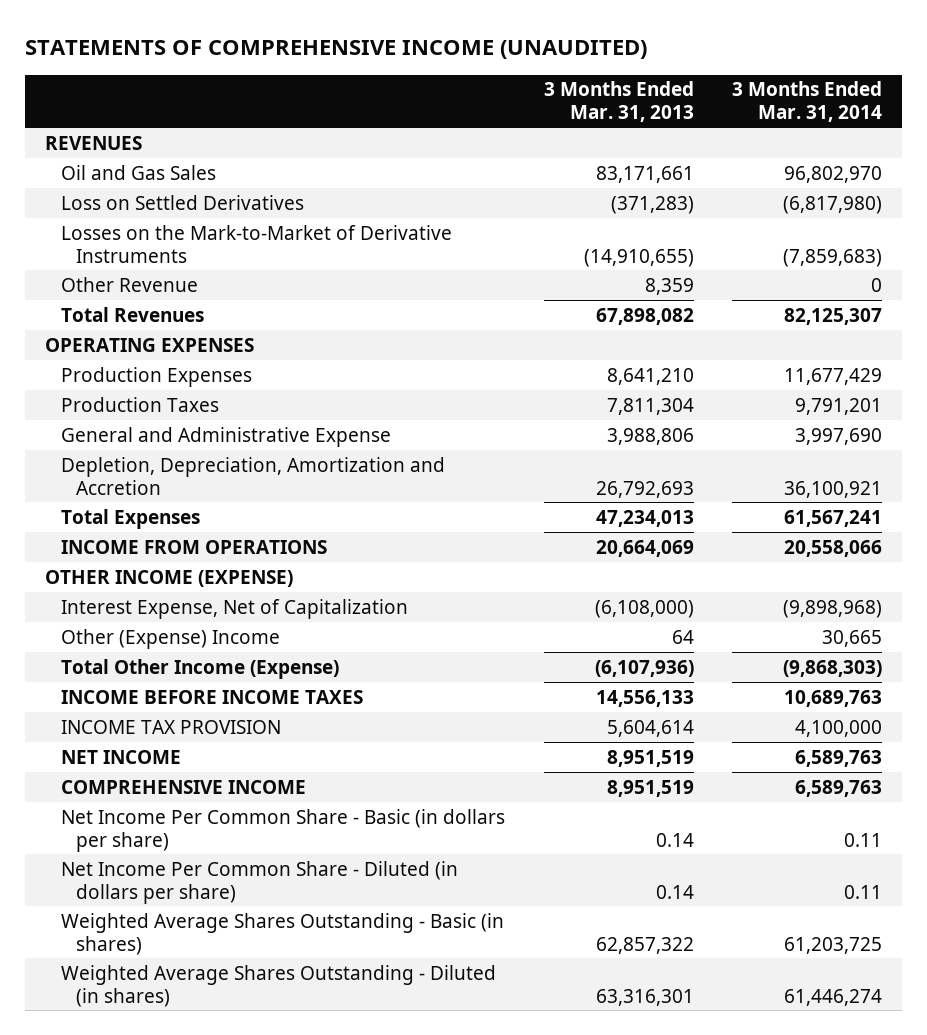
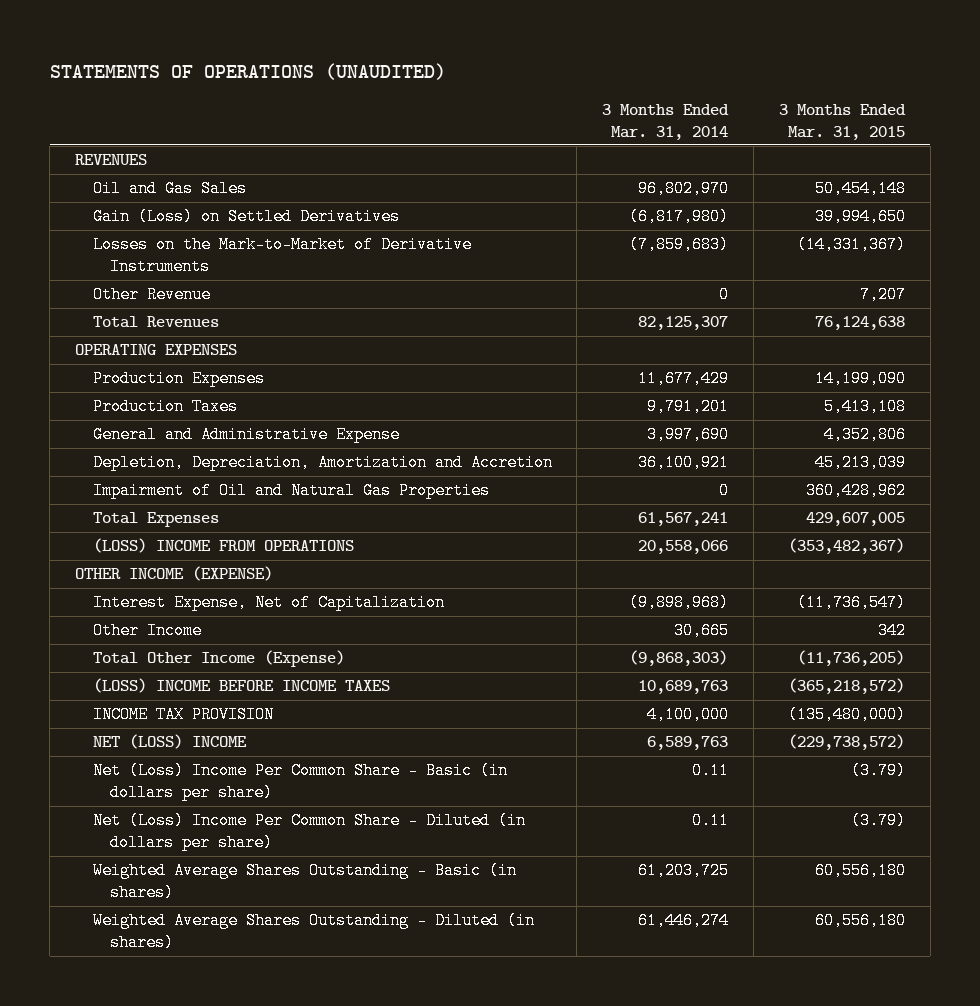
[25,40,648,60] STATEMENTS OF COMPREHENSIVE INCOME (UNAUDITED) -> [49,62,446,80] STATEMENTS OF OPERATIONS (UNAUDITED)
[543,81,694,123] 3 Months Ended Mar. 31, 2013 -> none
none -> [778,103,906,140] 3 Months Ended Mar. 31, 2015
[60,194,304,210] Loss on Settled Derivatives -> [92,208,400,226] Gain (Loss) on Settled Derivatives
none -> [92,482,490,500] Impairment of Oil and Natural Gas Properties
[60,539,327,554] INCOME FROM OPERATIONS -> [92,538,354,554] (LOSS) INCOME FROM OPERATIONS
[60,628,280,649] Other (Expense) Income -> [92,622,202,640] Other Income
[60,689,363,704] INCOME BEFORE INCOME TAXES -> [92,678,390,694] (LOSS) INCOME BEFORE INCOME TAXES
[60,779,306,794] COMPREHENSIVE INCOME -> none
[60,749,181,764] NET INCOME -> [92,734,247,750] NET (LOSS) INCOME
[60,808,505,852] Net Income Per Common Share - Basic (in dollars per share) -> [92,762,508,802] Net (Loss) Income Per Common Share - Basic (in dollars per share)
[60,860,458,904] Net Income Per Common Share - Diluted (in dollars per share) -> [92,812,526,852] Net (Loss) Income Per Common Share - Diluted (in dollars per share)

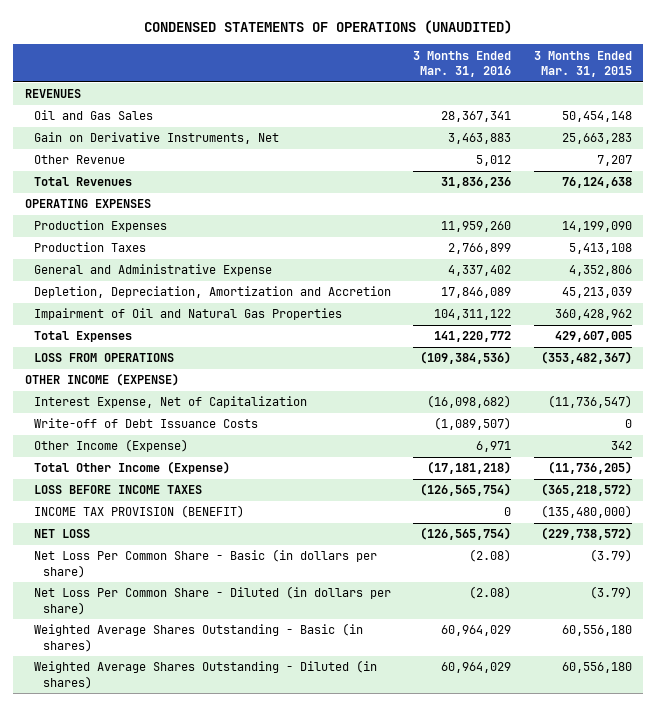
[49,62,446,80] STATEMENTS OF OPERATIONS (UNAUDITED) -> [144,20,513,35] CONDENSED STATEMENTS OF OPERATIONS (UNAUDITED)
[602,103,730,140] 3 Months Ended Mar. 31, 2014 -> none
none -> [413,50,512,77] 3 Months Ended Mar. 31, 2016
[92,208,400,226] Gain (Loss) on Settled Derivatives -> none
[92,236,472,276] Losses on the Mark-to-Market of Derivative Instruments -> none
none -> [33,132,279,145] Gain on Derivative Instruments, Net
[92,538,354,554] (LOSS) INCOME FROM OPERATIONS -> [33,353,174,363] LOSS FROM OPERATIONS
none -> [33,418,258,429] Write-off of Debt Issuance Costs
[92,622,202,640] Other Income -> [33,439,188,453] Other Income (Expense)
[92,678,390,694] (LOSS) INCOME BEFORE INCOME TAXES -> [33,485,202,495] LOSS BEFORE INCOME TAXES
[92,706,274,724] INCOME TAX PROVISION -> [33,505,244,519] INCOME TAX PROVISION (BENEFIT)
[92,734,247,750] NET (LOSS) INCOME -> [33,529,90,539] NET LOSS
[92,762,508,802] Net (Loss) Income Per Common Share - Basic (in dollars per share) -> [33,549,377,578] Net Loss Per Common Share - Basic (in dollars per share)
[92,812,526,852] Net (Loss) Income Per Common Share - Diluted (in dollars per share) -> [33,586,391,615] Net Loss Per Common Share - Diluted (in dollars per share)

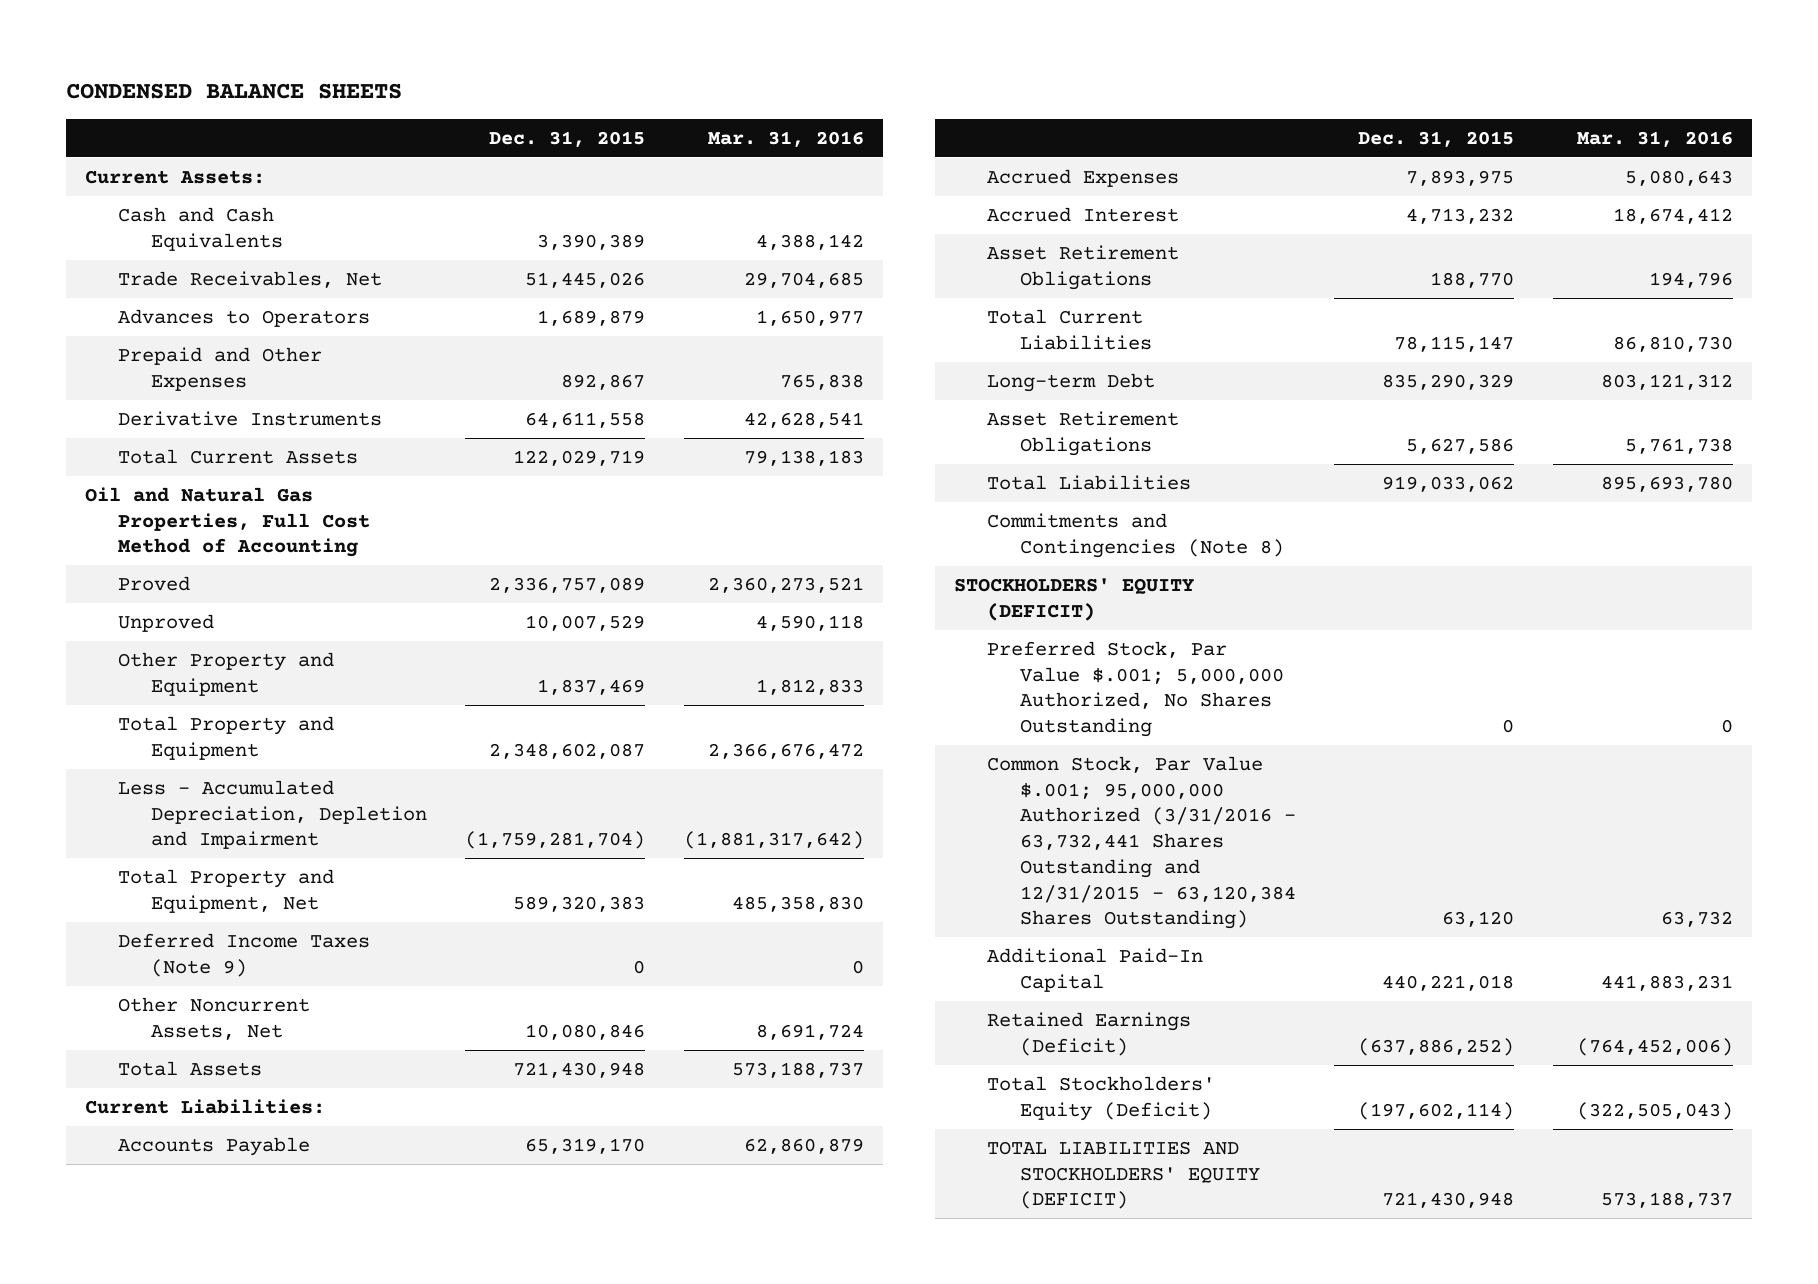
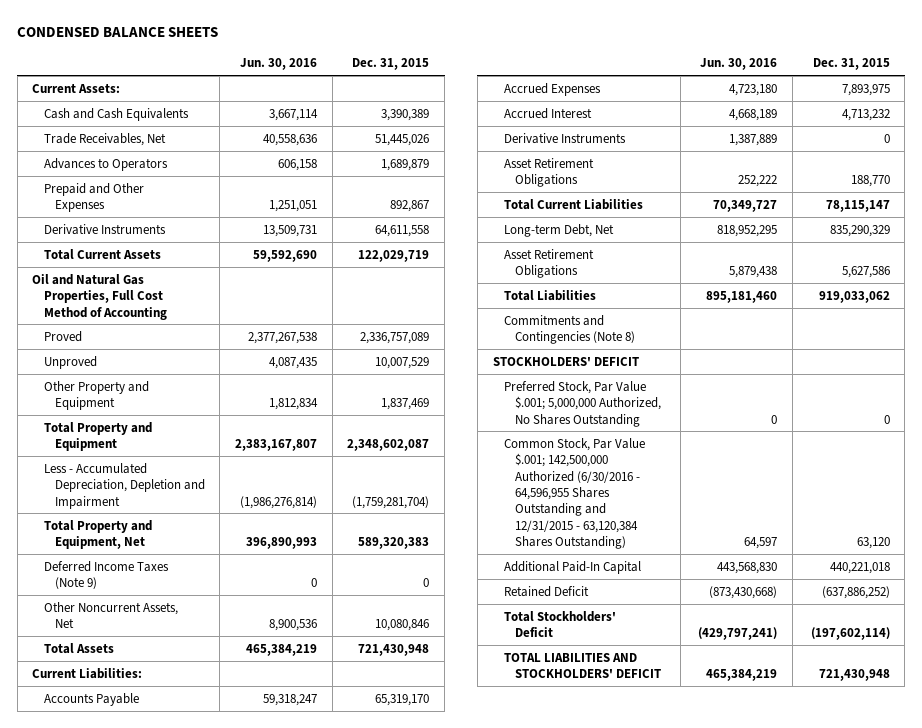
[707,130,864,147] Mar. 31, 2016 -> none
none -> [240,58,318,71] Jun. 30, 2016
none -> [503,132,626,144] Derivative Instruments
[987,373,1156,393] Long-term Debt -> [503,223,614,237] Long-term Debt, Net
[954,578,1195,621] STOCKHOLDERS' EQUITY (DEFICIT) -> [492,356,639,366] STOCKHOLDERS' DEFICIT
[987,756,1296,930] Common Stock, Par Value $.001; 95,000,000 Authorized (3/31/2016 - 63,732,441 Shares Outstanding and 12/31/2015 - 63,120,384 Shares Outstanding) -> [503,437,645,550] Common Stock, Par Value $.001; 142,500,000 Authorized (6/30/2016 - 64,596,955 Shares Outstanding and 12/31/2015 - 63,120,384 Shares Outstanding)
[987,1012,1192,1056] Retained Earnings (Deficit) -> [503,585,589,597] Retained Deficit
[987,1076,1216,1121] Total Stockholders' Equity (Deficit) -> [503,610,616,638] Total Stockholders' Deficit
[987,1141,1260,1210] TOTAL LIABILITIES AND STOCKHOLDERS' EQUITY (DEFICIT) -> [503,652,662,679] TOTAL LIABILITIES AND STOCKHOLDERS' DEFICIT

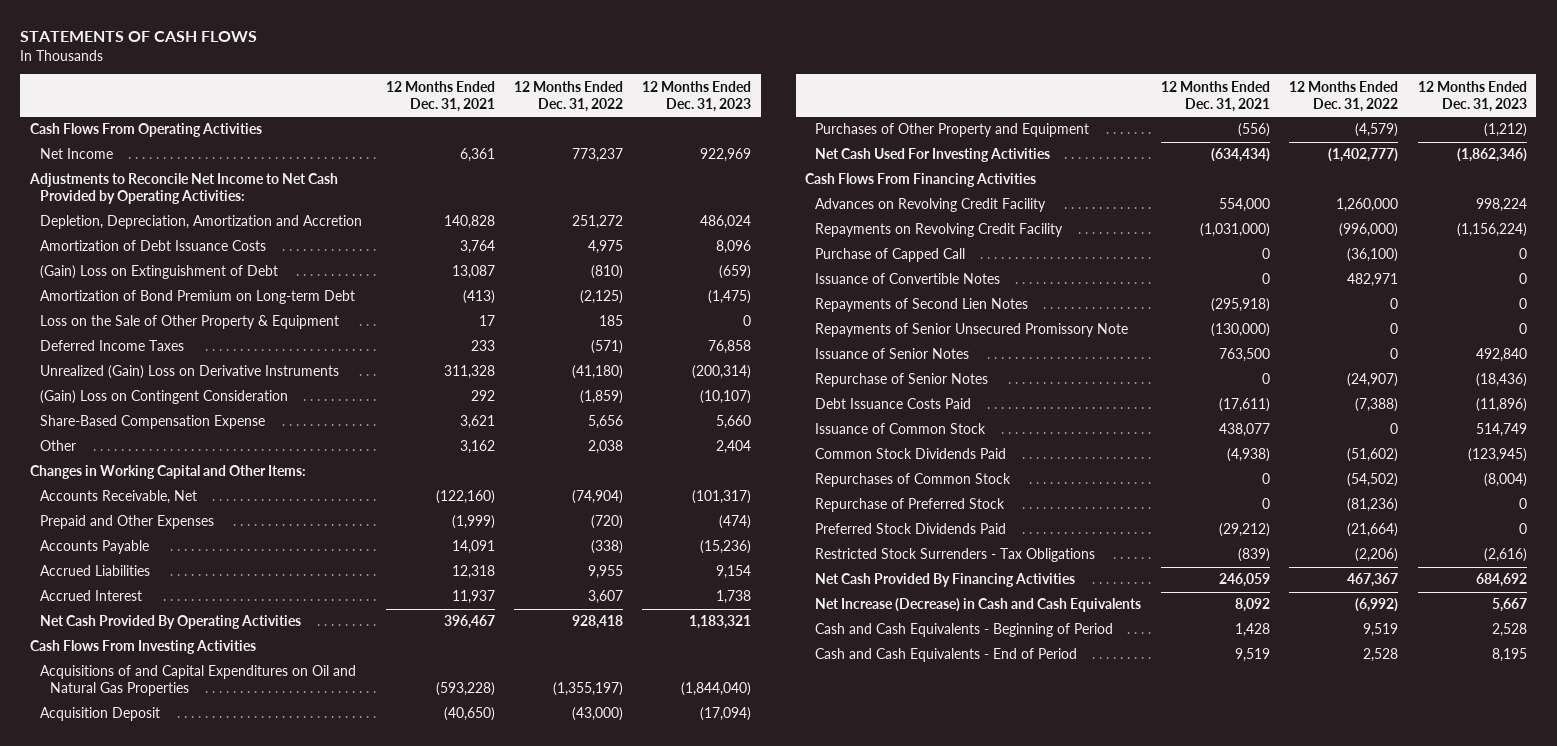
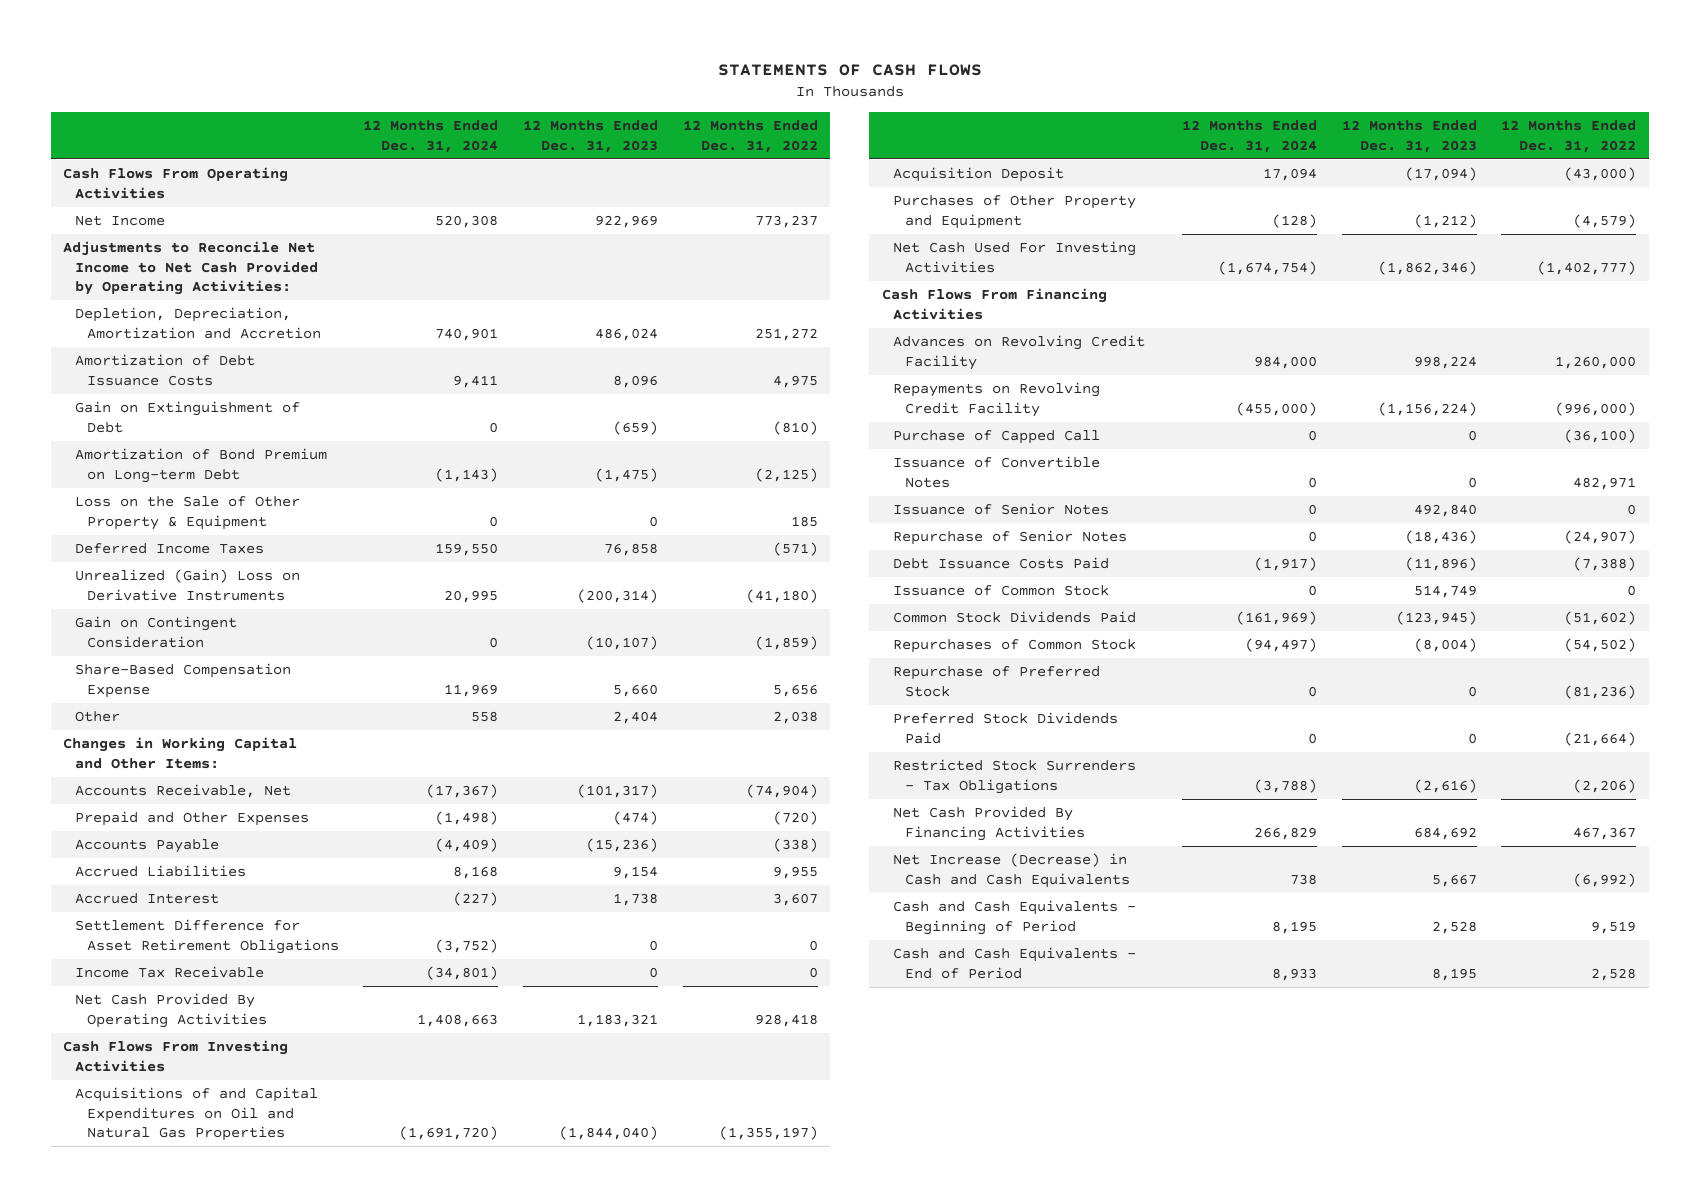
[385,80,495,112] 12 Months Ended Dec. 31, 2021 -> none
none -> [363,120,499,153] 12 Months Ended Dec. 31, 2024
[40,265,279,280] (Gain) Loss on Extinguishment of Debt -> [75,401,301,433] Gain on Extinguishment of Debt
[40,390,289,405] (Gain) Loss on Contingent Consideration -> [75,616,238,648] Gain on Contingent Consideration
none -> [75,919,339,954] Settlement Difference for Asset Retirement Obligations
none -> [75,966,265,979] Income Tax Receivable
[815,298,1029,313] Repayments of Second Lien Notes -> none
[815,323,1129,338] Repayments of Senior Unsecured Promissory Note -> none

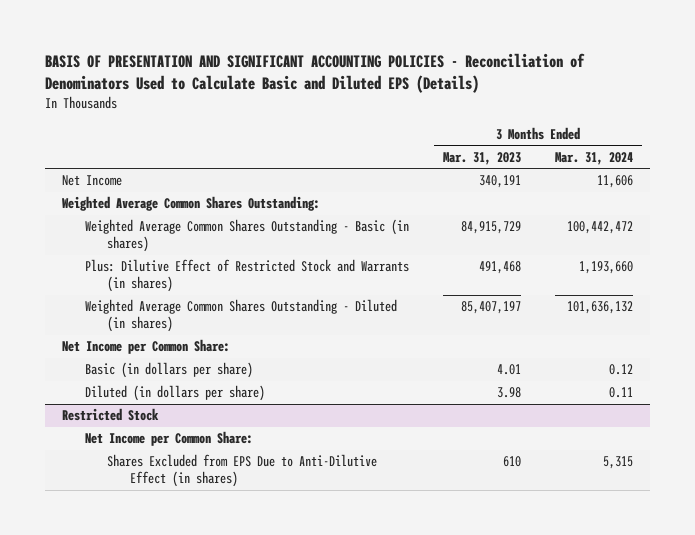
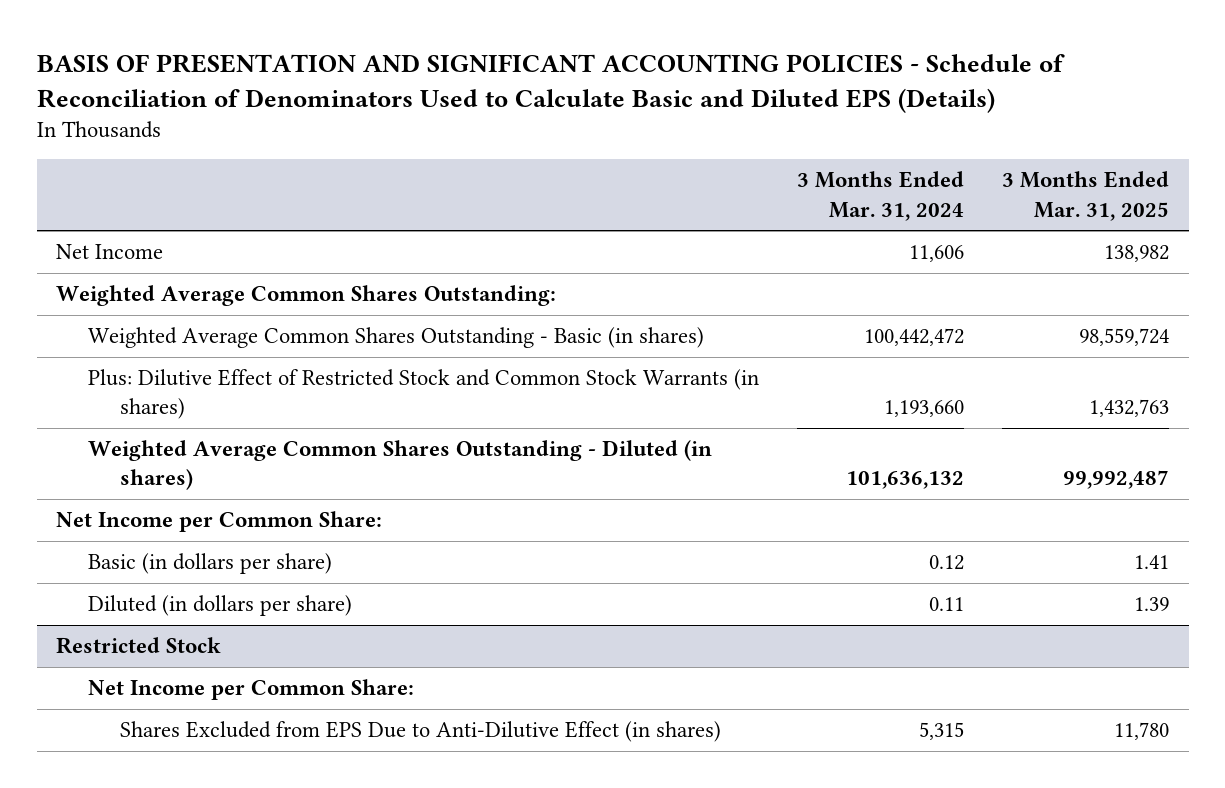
[44,52,585,93] BASIS OF PRESENTATION AND SIGNIFICANT ACCOUNTING POLICIES - Reconciliation of Denominators Used to Calculate Basic and Diluted EPS (Details) -> [36,53,1065,113] BASIS OF PRESENTATION AND SIGNIFICANT ACCOUNTING POLICIES - Schedule of Reconciliation of Denominators Used to Calculate Basic and Diluted EPS (Details)
[442,151,521,165] Mar. 31, 2023 -> none
none -> [1002,171,1170,221] 3 Months Ended Mar. 31, 2025
[84,259,409,293] Plus: Dilutive Effect of Restricted Stock and Warrants (in shares) -> [87,369,759,420] Plus: Dilutive Effect of Restricted Stock and Common Stock Warrants (in shares)

